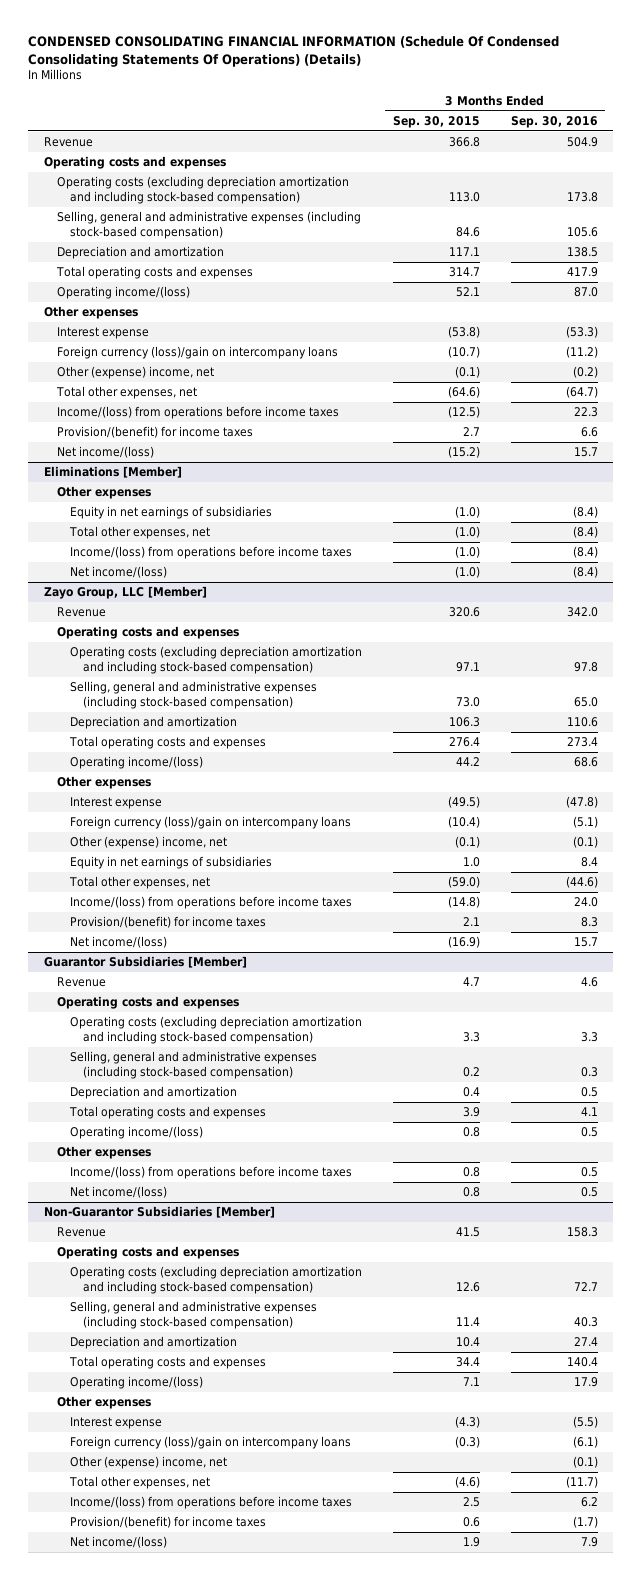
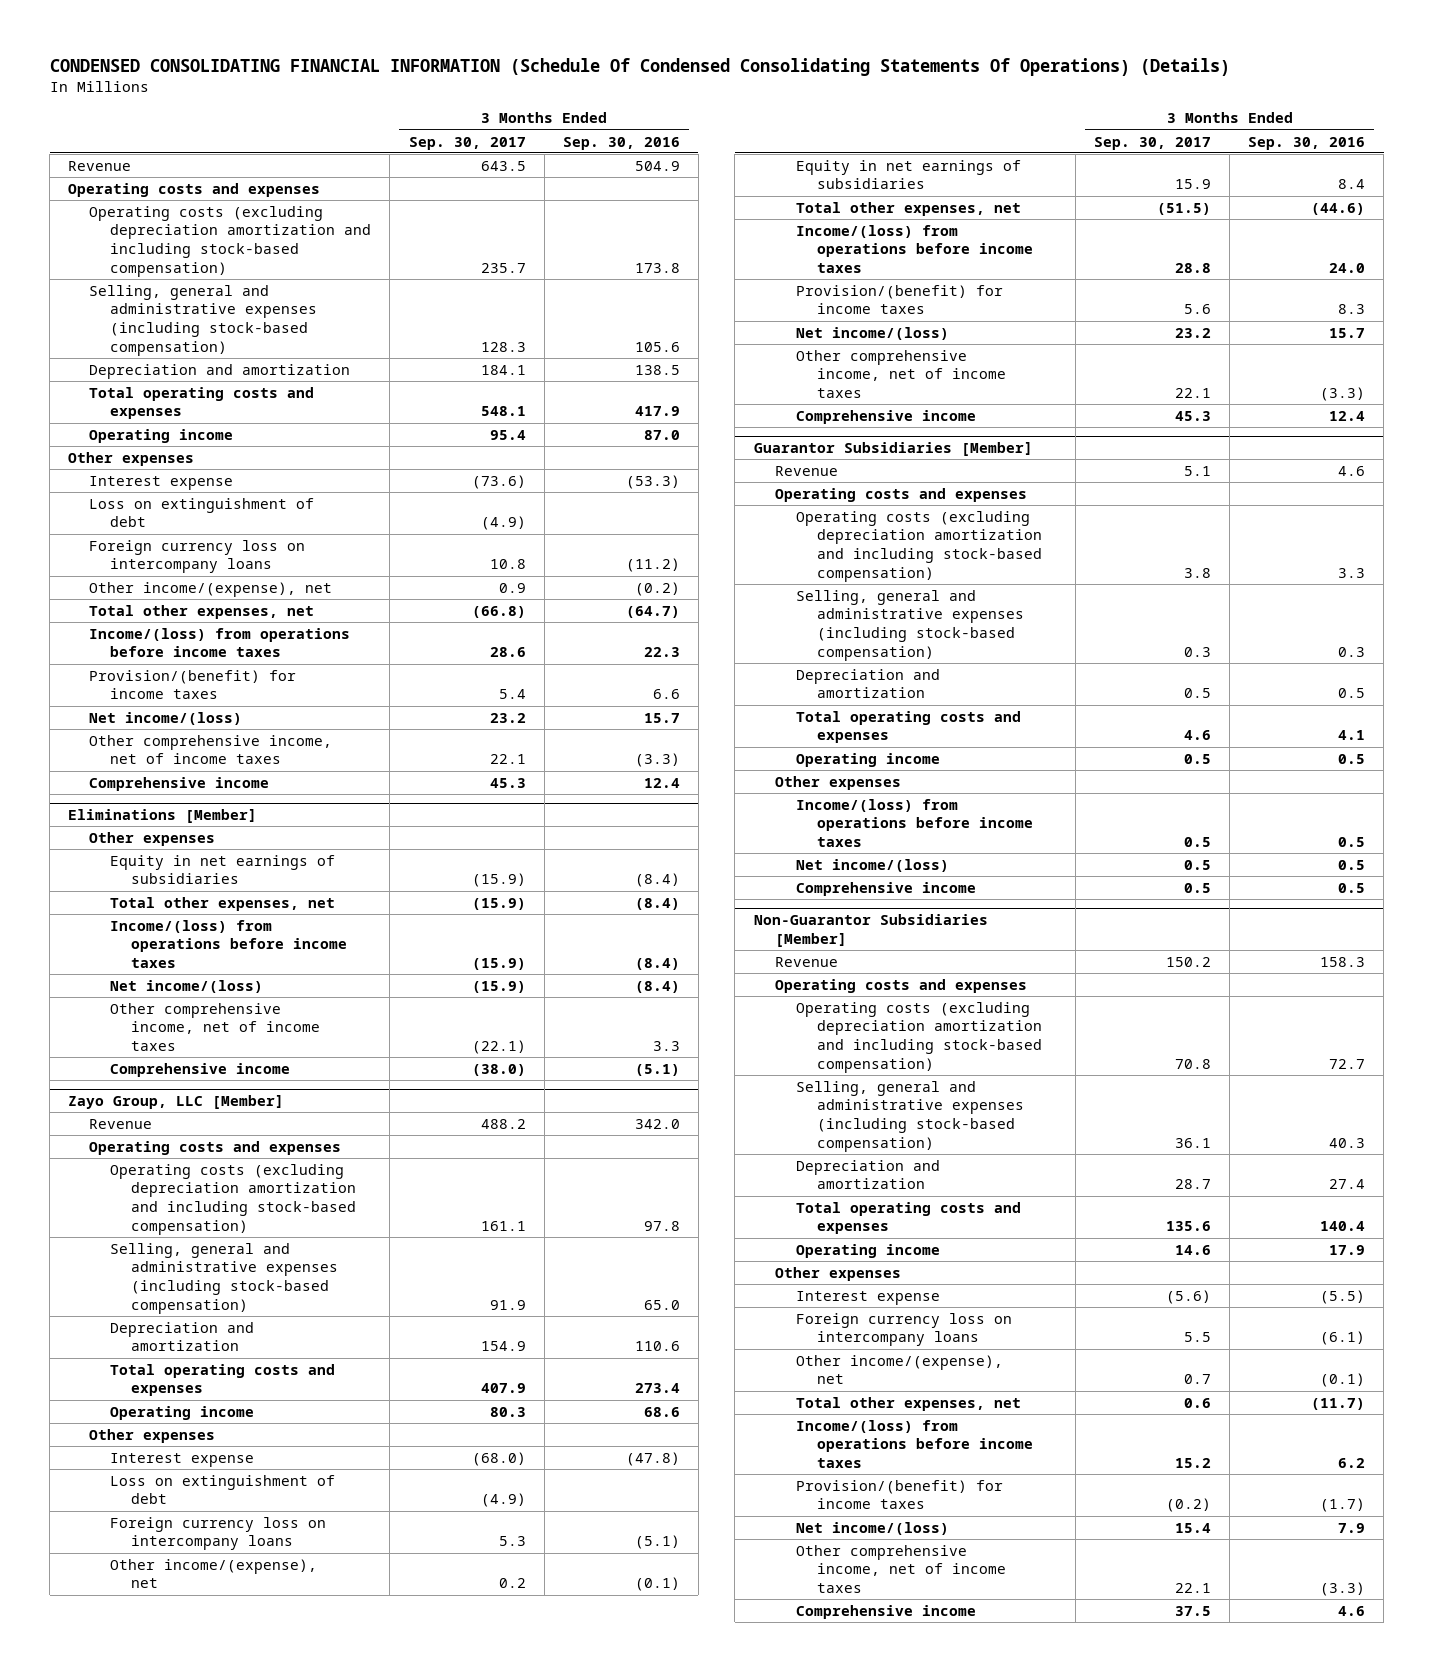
[392,115,480,128] Sep. 30, 2015 -> none
none -> [408,136,526,150] Sep. 30, 2017
[56,286,190,300] Operating income/(loss) -> [89,428,234,443] Operating income
none -> [89,497,315,528] Loss on extinguishment of debt
[56,346,338,360] Foreign currency (loss)/gain on intercompany loans -> [89,539,306,574] Foreign currency loss on intercompany loans
[56,366,214,380] Other (expense) income, net -> [89,581,333,597] Other income/(expense), net
none -> [89,734,333,765] Other comprehensive income, net of income taxes
none -> [89,776,270,791] Comprehensive income
none -> [110,1002,321,1052] Other comprehensive income, net of income taxes
none -> [110,1062,291,1077] Comprehensive income
[69,756,203,770] Operating income/(loss) -> [110,1405,255,1420] Operating income
none -> [110,1474,336,1505] Loss on extinguishment of debt
[69,816,351,830] Foreign currency (loss)/gain on intercompany loans -> [110,1516,327,1551] Foreign currency loss on intercompany loans
[69,836,227,850] Other (expense) income, net -> [110,1558,318,1589] Other income/(expense), net
none -> [795,349,1006,399] Other comprehensive income, net of income taxes
none -> [795,409,976,424] Comprehensive income
[69,1126,203,1140] Operating income/(loss) -> [795,752,940,767] Operating income
none -> [795,881,976,896] Comprehensive income
[69,1376,203,1390] Operating income/(loss) -> [795,1243,940,1258] Operating income
[69,1436,351,1450] Foreign currency (loss)/gain on intercompany loans -> [795,1312,1012,1347] Foreign currency loss on intercompany loans
[69,1456,227,1470] Other (expense) income, net -> [795,1354,1003,1385] Other income/(expense), net
none -> [795,1544,1006,1594] Other comprehensive income, net of income taxes
none -> [795,1604,976,1619] Comprehensive income

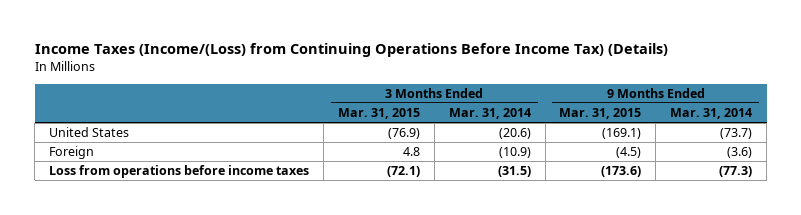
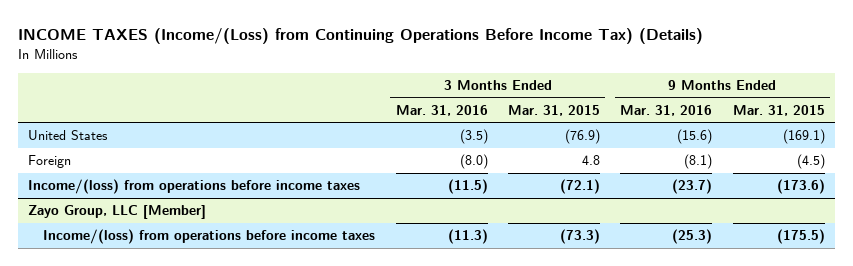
[34,43,668,58] Income Taxes (Income/(Loss) from Continuing Operations Before Income Tax) (Details) -> [18,27,704,44] INCOME TAXES (Income/(Loss) from Continuing Operations Before Income Tax) (Details)
[448,108,531,120] Mar. 31, 2014 -> none
[670,108,753,120] Mar. 31, 2014 -> none
none -> [395,104,488,116] Mar. 31, 2016
none -> [620,104,713,116] Mar. 31, 2016
[49,165,310,179] Loss from operations before income taxes -> [28,179,361,195] Income/(loss) from operations before income taxes
none -> [28,205,207,220] Zayo Group, LLC [Member]
none -> [43,229,376,245] Income/(loss) from operations before income taxes

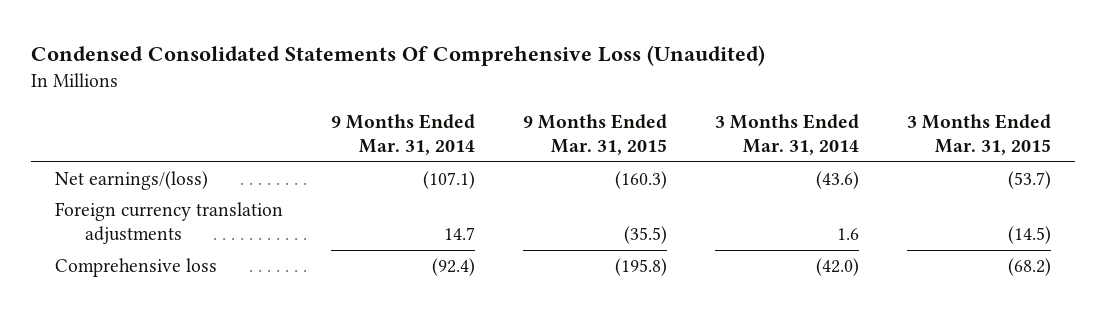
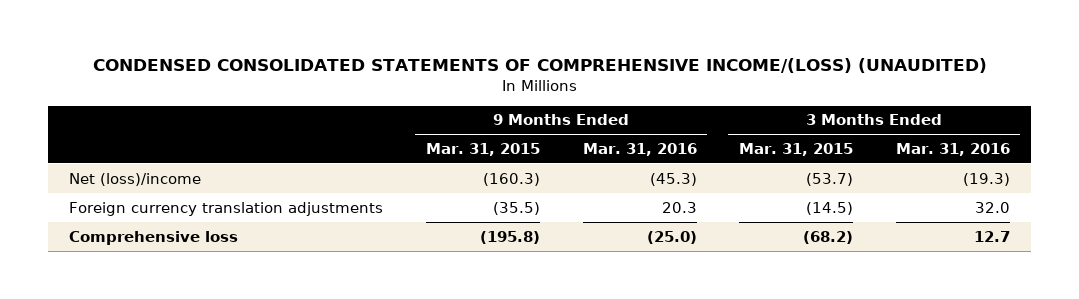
[30,44,765,66] Condensed Consolidated Statements Of Comprehensive Loss (Unaudited) -> [92,58,987,74] CONDENSED CONSOLIDATED STATEMENTS OF COMPREHENSIVE INCOME/(LOSS) (UNAUDITED)
[330,113,475,156] 9 Months Ended Mar. 31, 2014 -> none
[714,113,859,156] 3 Months Ended Mar. 31, 2014 -> none
none -> [582,143,697,157] Mar. 31, 2016
none -> [895,143,1010,157] Mar. 31, 2016
[54,170,208,190] Net earnings/(loss) -> [69,172,202,186] Net (loss)/income

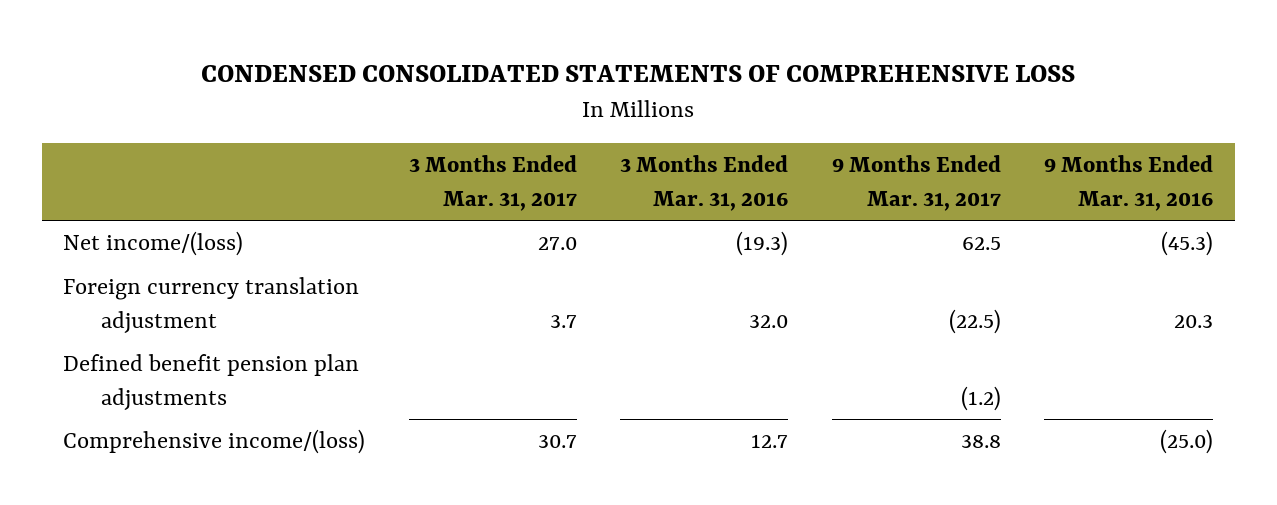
[92,58,987,74] CONDENSED CONSOLIDATED STATEMENTS OF COMPREHENSIVE INCOME/(LOSS) (UNAUDITED) -> [201,64,1076,82] CONDENSED CONSOLIDATED STATEMENTS OF COMPREHENSIVE LOSS
[426,143,541,157] Mar. 31, 2015 -> none
[739,143,854,157] Mar. 31, 2015 -> none
none -> [408,155,577,211] 3 Months Ended Mar. 31, 2017
none -> [831,155,1001,211] 9 Months Ended Mar. 31, 2017
[69,172,202,186] Net (loss)/income -> [63,231,244,257] Net income/(loss)
[69,201,384,216] Foreign currency translation adjustments -> [63,277,360,333] Foreign currency translation adjustment
none -> [63,354,360,410] Defined benefit pension plan adjustments
[69,230,239,245] Comprehensive loss -> [63,429,366,455] Comprehensive income/(loss)

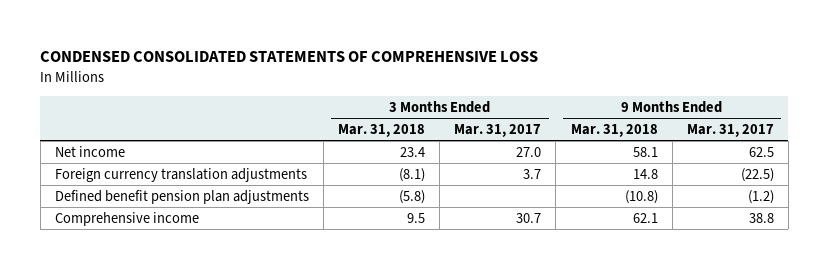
[620,155,789,211] 3 Months Ended Mar. 31, 2016 -> none
[1044,155,1214,211] 9 Months Ended Mar. 31, 2016 -> none
none -> [337,123,425,137] Mar. 31, 2018
none -> [570,123,658,137] Mar. 31, 2018
[63,231,244,257] Net income/(loss) -> [54,145,125,157] Net income
[63,277,360,333] Foreign currency translation adjustment -> [54,167,307,182] Foreign currency translation adjustments
[63,429,366,455] Comprehensive income/(loss) -> [54,211,199,226] Comprehensive income

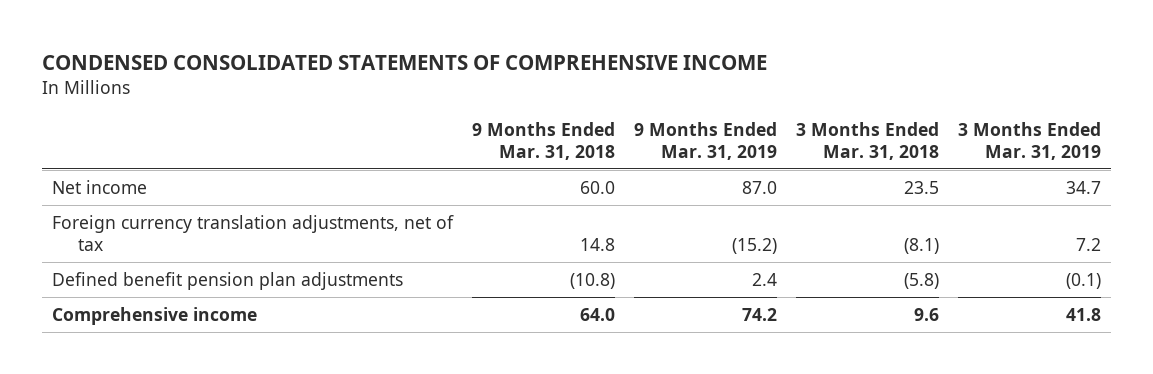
[40,51,539,63] CONDENSED CONSOLIDATED STATEMENTS OF COMPREHENSIVE LOSS -> [42,54,768,70] CONDENSED CONSOLIDATED STATEMENTS OF COMPREHENSIVE INCOME
[454,123,542,137] Mar. 31, 2017 -> none
[686,123,774,137] Mar. 31, 2017 -> none
none -> [634,121,778,160] 9 Months Ended Mar. 31, 2019
none -> [958,121,1102,160] 3 Months Ended Mar. 31, 2019
[399,146,425,157] 23.4 -> [904,180,940,194] 23.5
[632,146,658,157] 58.1 -> [579,180,615,194] 60.0
[54,167,307,182] Foreign currency translation adjustments -> [51,214,454,251] Foreign currency translation adjustments, net of tax
[406,212,425,223] 9.5 -> [914,307,940,321] 9.6
[632,212,658,223] 62.1 -> [579,307,615,321] 64.0

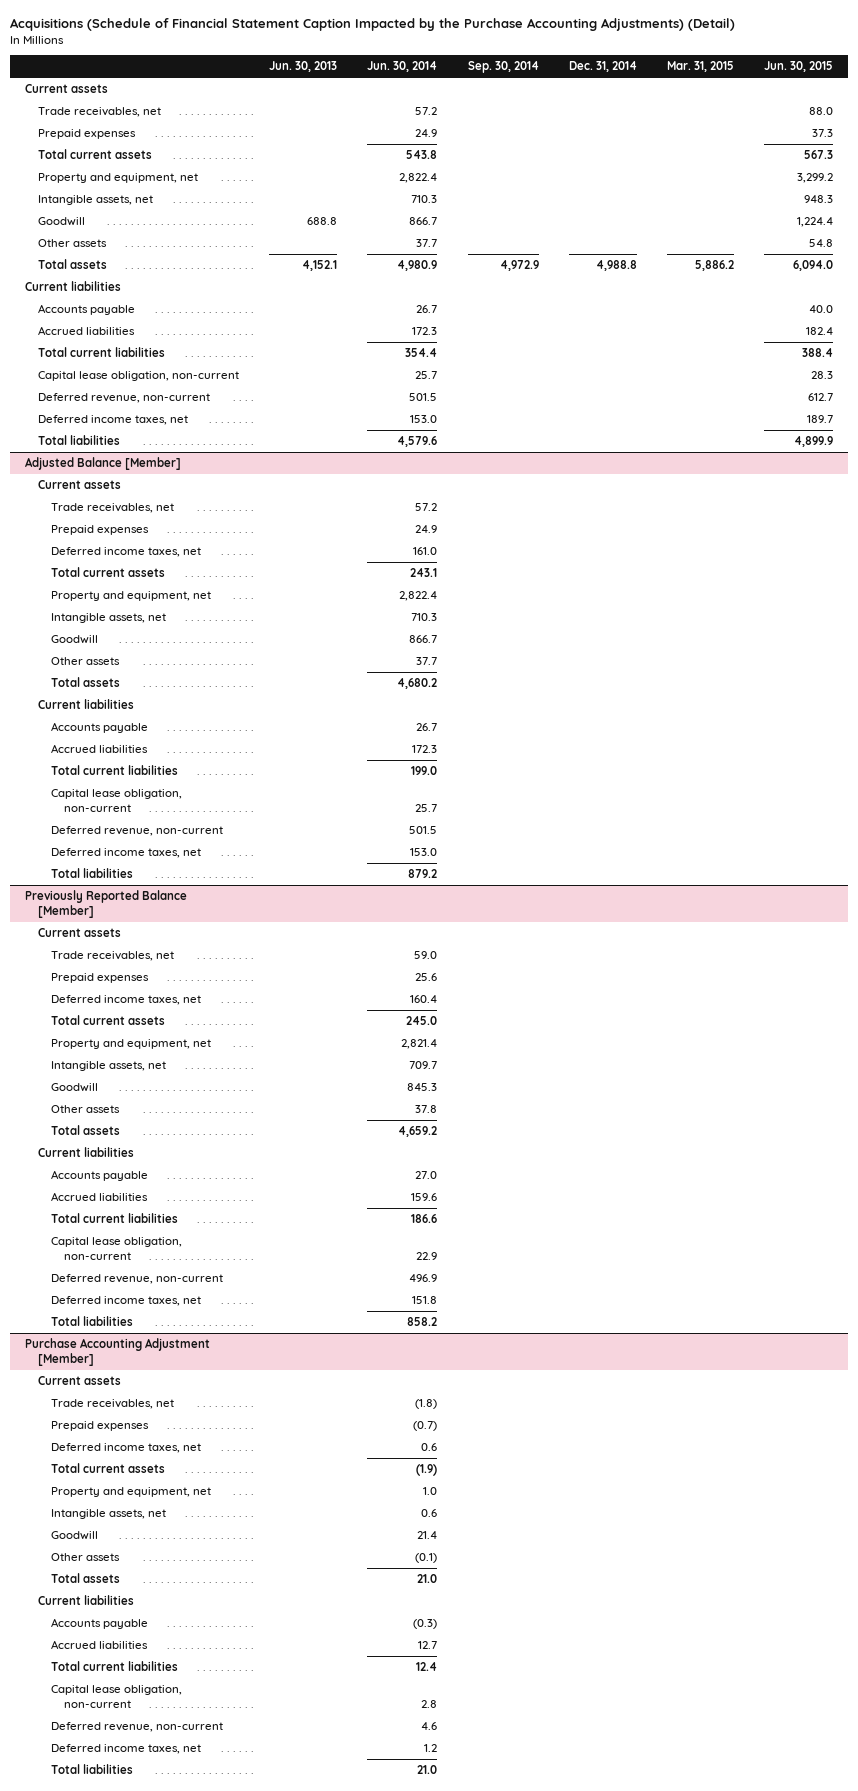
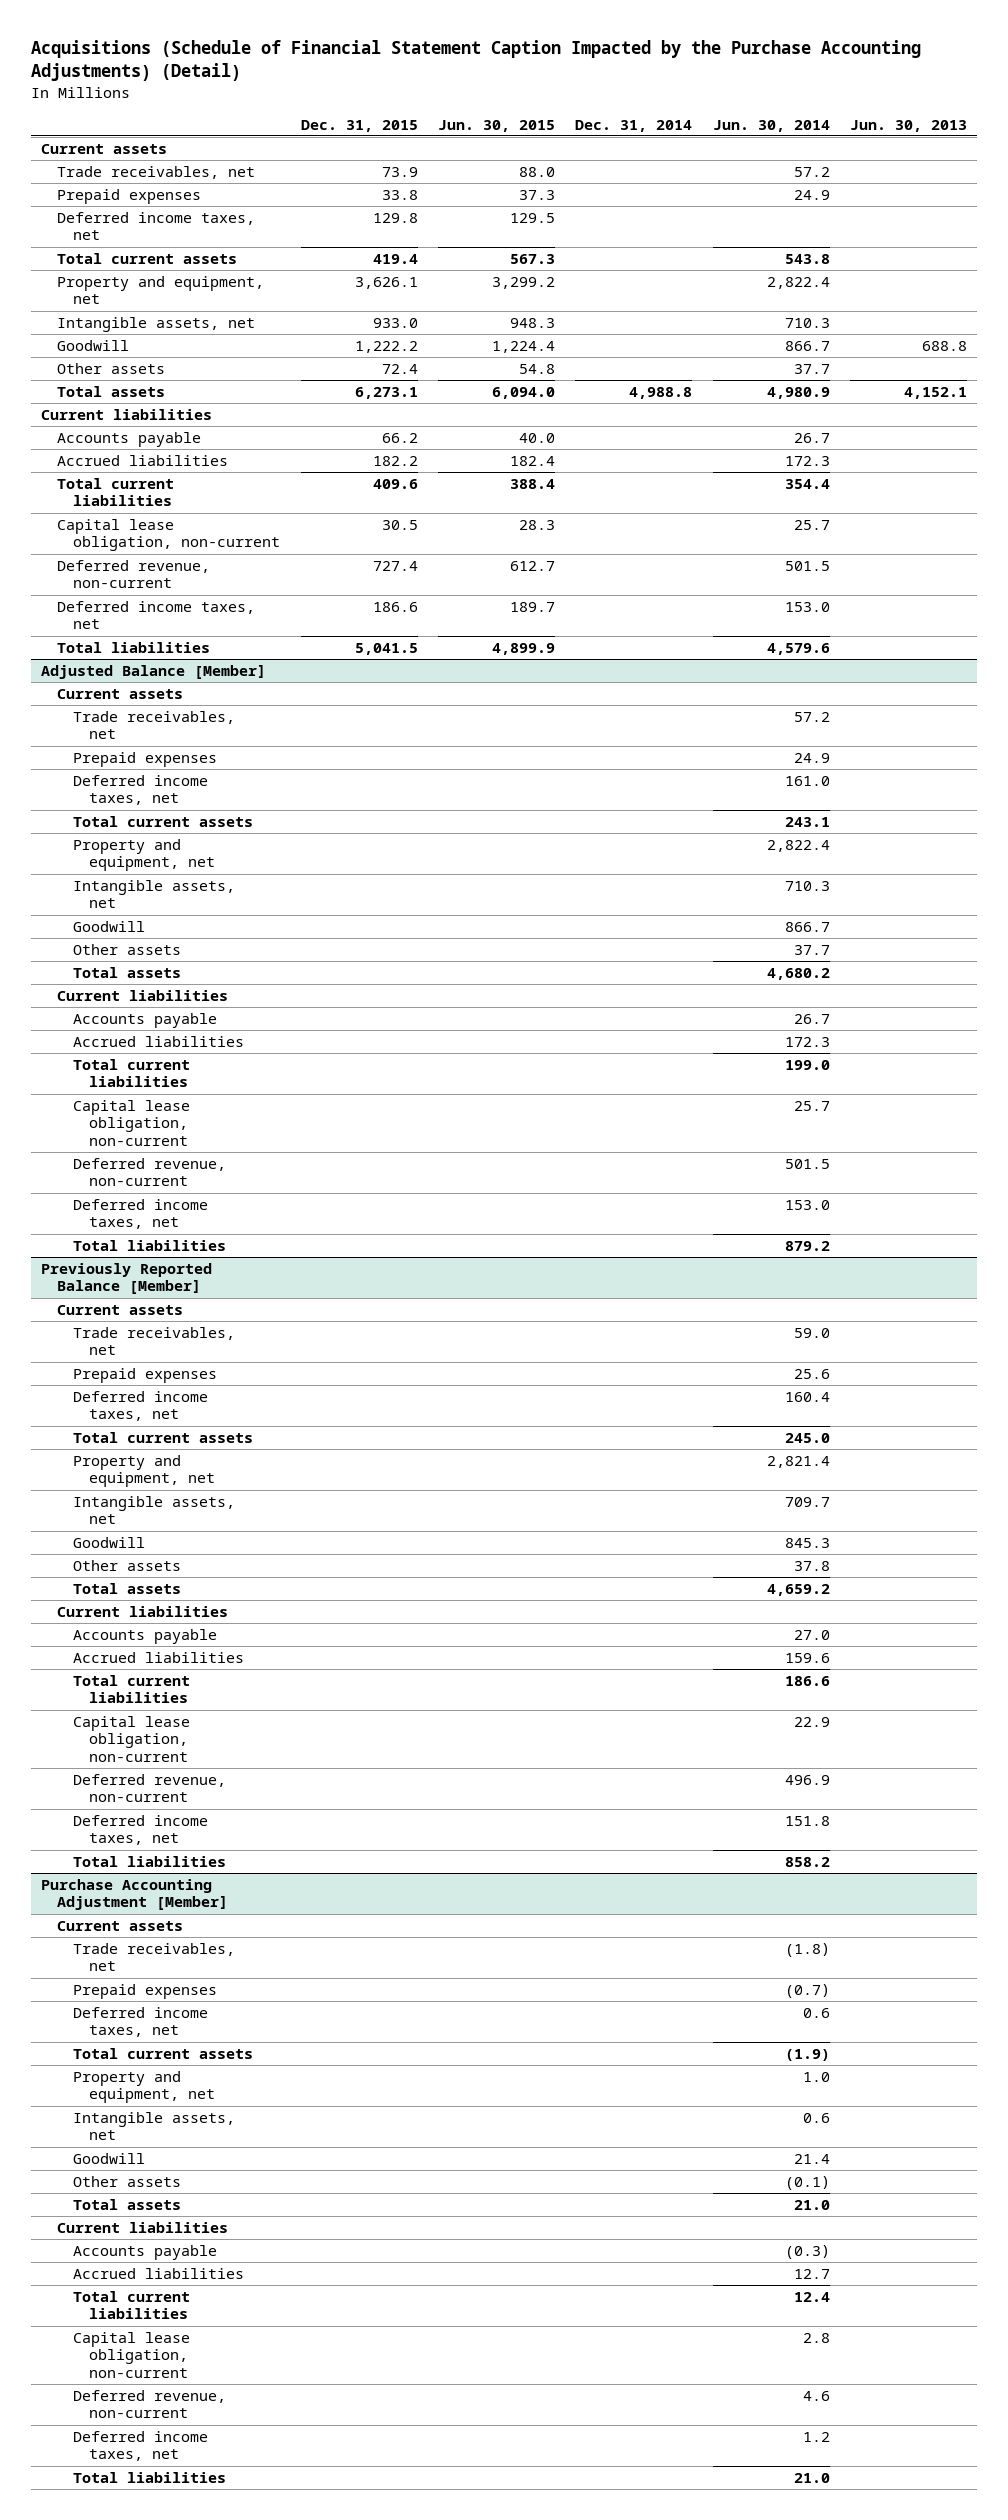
[467,61,539,74] Sep. 30, 2014 -> none
[666,61,734,73] Mar. 31, 2015 -> none
none -> [300,119,418,132] Dec. 31, 2015
none -> [57,212,256,241] Deferred income taxes, net

